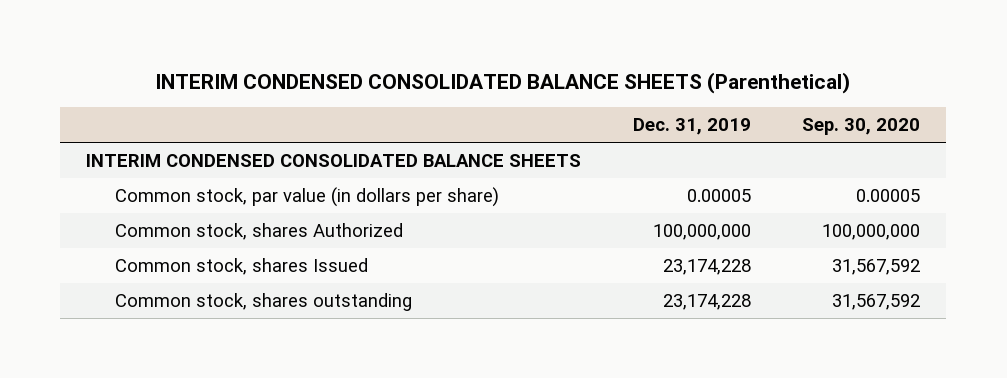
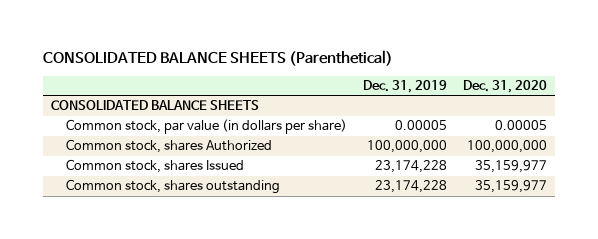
[155,71,851,94] INTERIM CONDENSED CONSOLIDATED BALANCE SHEETS (Parenthetical) -> [43,49,394,66] CONSOLIDATED BALANCE SHEETS (Parenthetical)
[802,118,921,136] Sep. 30, 2020 -> none
none -> [462,79,547,93] Dec. 31, 2020
[86,153,582,167] INTERIM CONDENSED CONSOLIDATED BALANCE SHEETS -> [51,100,260,111] CONSOLIDATED BALANCE SHEETS

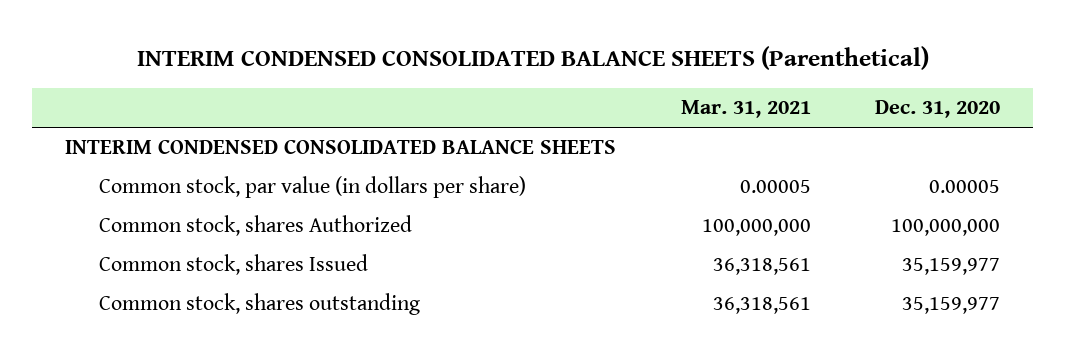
[43,49,394,66] CONSOLIDATED BALANCE SHEETS (Parenthetical) -> [136,46,929,71] INTERIM CONDENSED CONSOLIDATED BALANCE SHEETS (Parenthetical)
[363,79,448,93] Dec. 31, 2019 -> none
none -> [680,100,811,119] Mar. 31, 2021
[51,100,260,111] CONSOLIDATED BALANCE SHEETS -> [64,139,616,155] INTERIM CONDENSED CONSOLIDATED BALANCE SHEETS

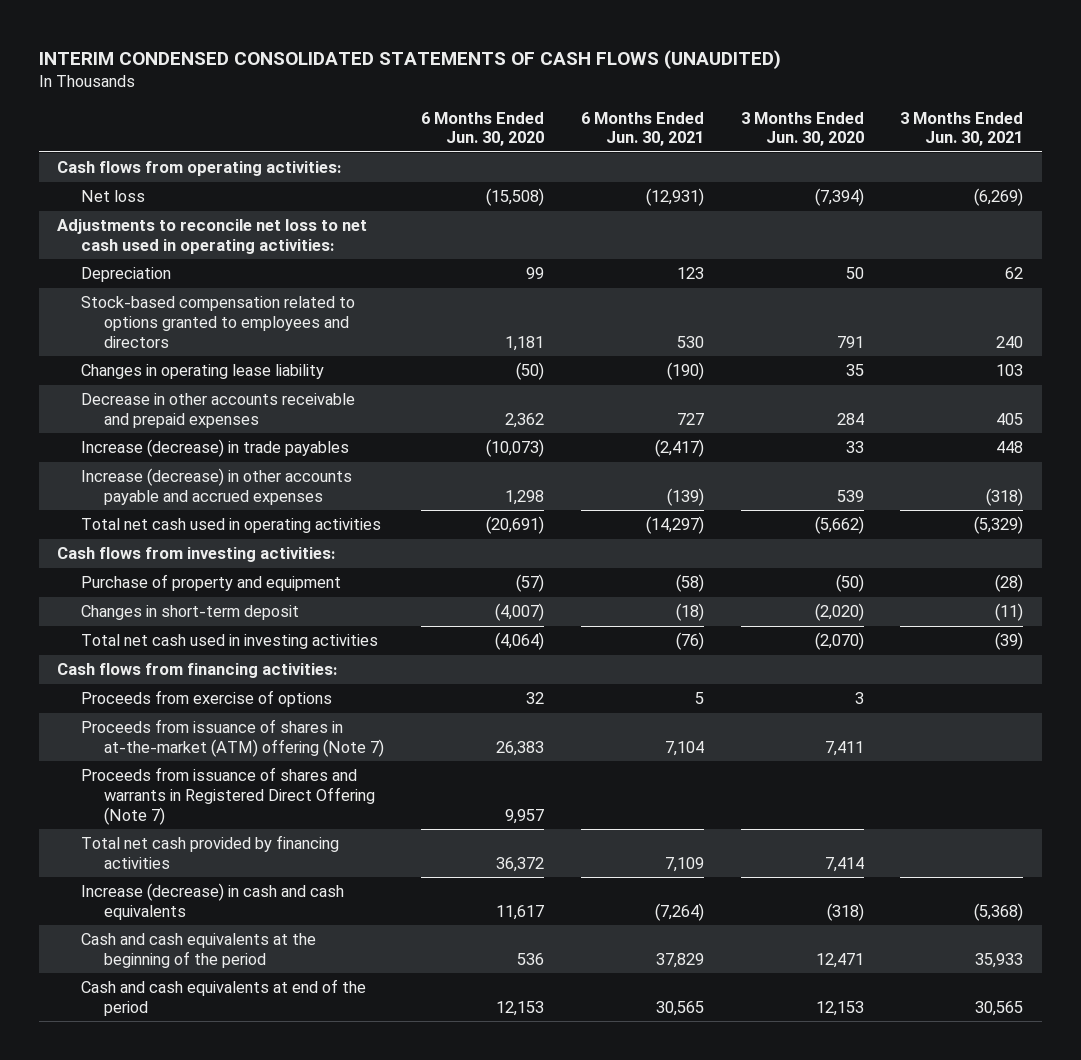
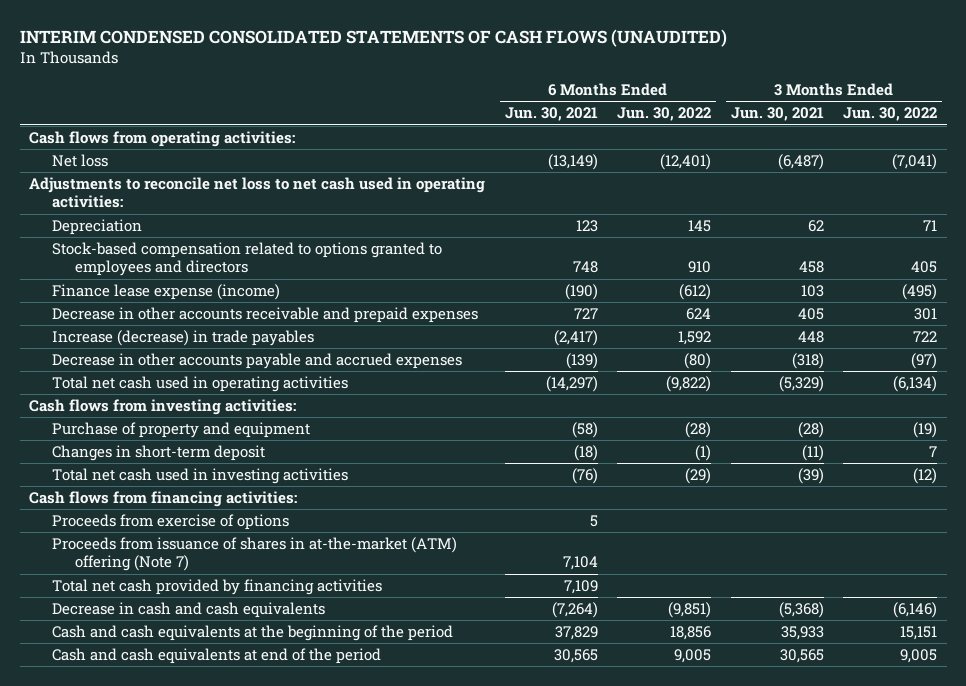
[420,111,544,147] 6 Months Ended Jun. 30, 2020 -> none
[740,111,864,147] 3 Months Ended Jun. 30, 2020 -> none
none -> [617,107,712,122] Jun. 30, 2022
none -> [843,107,938,122] Jun. 30, 2022
[645,188,704,207] (12,931) -> [547,154,598,171] (13,149)
[974,188,1024,207] (6,269) -> [777,154,824,171] (6,487)
[676,335,704,348] 530 -> [572,261,598,274] 748
[996,335,1024,348] 240 -> [798,261,824,274] 458
[80,364,324,380] Changes in operating lease liability -> [52,284,281,301] Finance lease expense (income)
[80,468,352,505] Increase (decrease) in other accounts payable and accrued expenses -> [52,353,463,370] Decrease in other accounts payable and accrued expenses
[80,767,375,825] Proceeds from issuance of shares and warrants in Registered Direct Offering (Note 7) -> none
[80,883,344,920] Increase (decrease) in cash and cash equivalents -> [52,602,326,619] Decrease in cash and cash equivalents

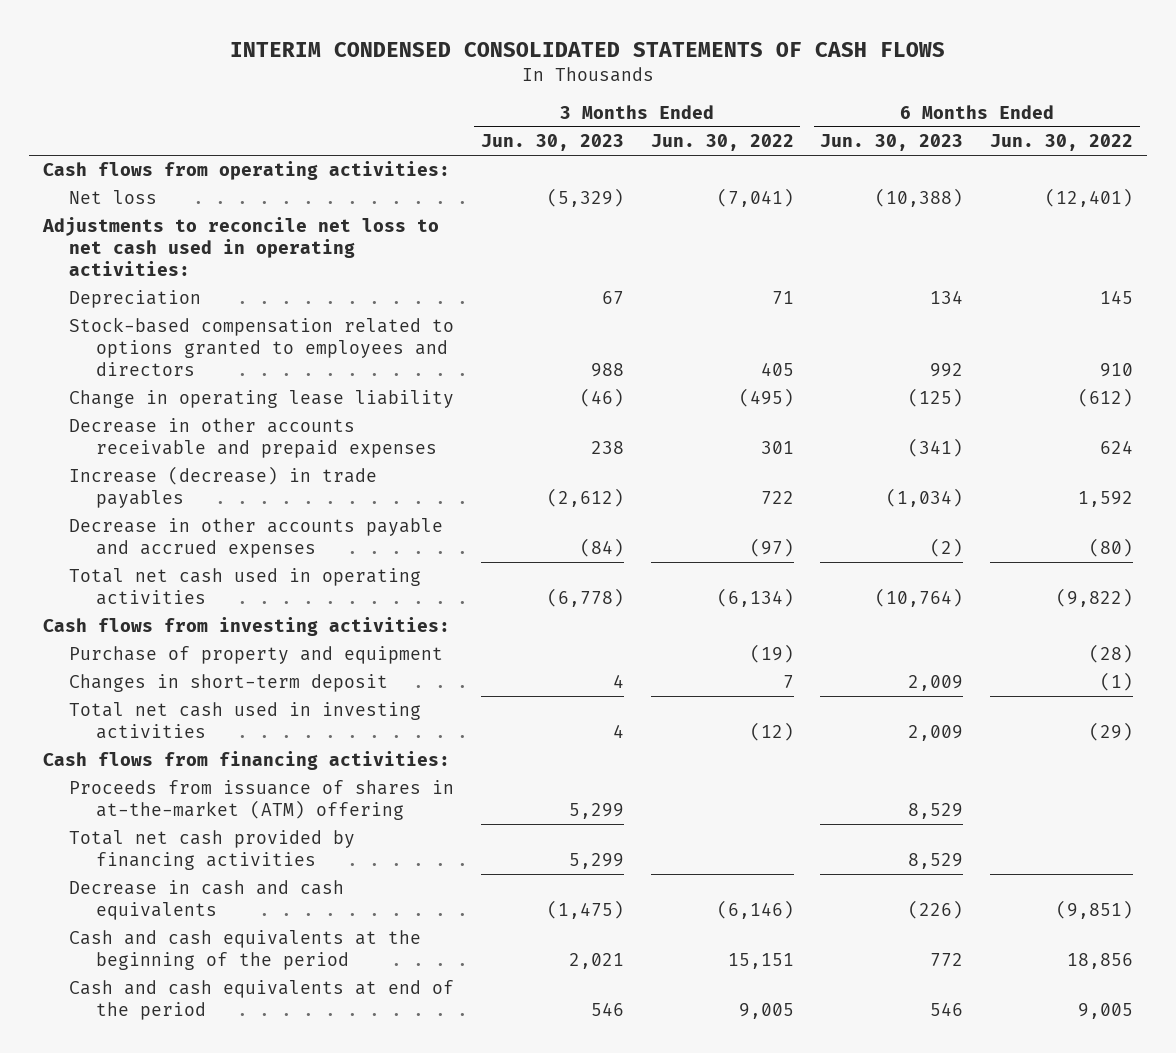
[19,28,727,47] INTERIM CONDENSED CONSOLIDATED STATEMENTS OF CASH FLOWS (UNAUDITED) -> [229,41,945,57] INTERIM CONDENSED CONSOLIDATED STATEMENTS OF CASH FLOWS
[504,107,598,122] Jun. 30, 2021 -> none
[730,107,824,122] Jun. 30, 2021 -> none
none -> [481,134,625,152] Jun. 30, 2023
none -> [820,134,964,152] Jun. 30, 2023
[52,284,281,301] Finance lease expense (income) -> [69,390,455,409] Change in operating lease liability
[52,514,290,531] Proceeds from exercise of options -> none
[52,537,458,572] Proceeds from issuance of shares in at-the-market (ATM) offering (Note 7) -> [69,780,455,821] Proceeds from issuance of shares in at-the-market (ATM) offering

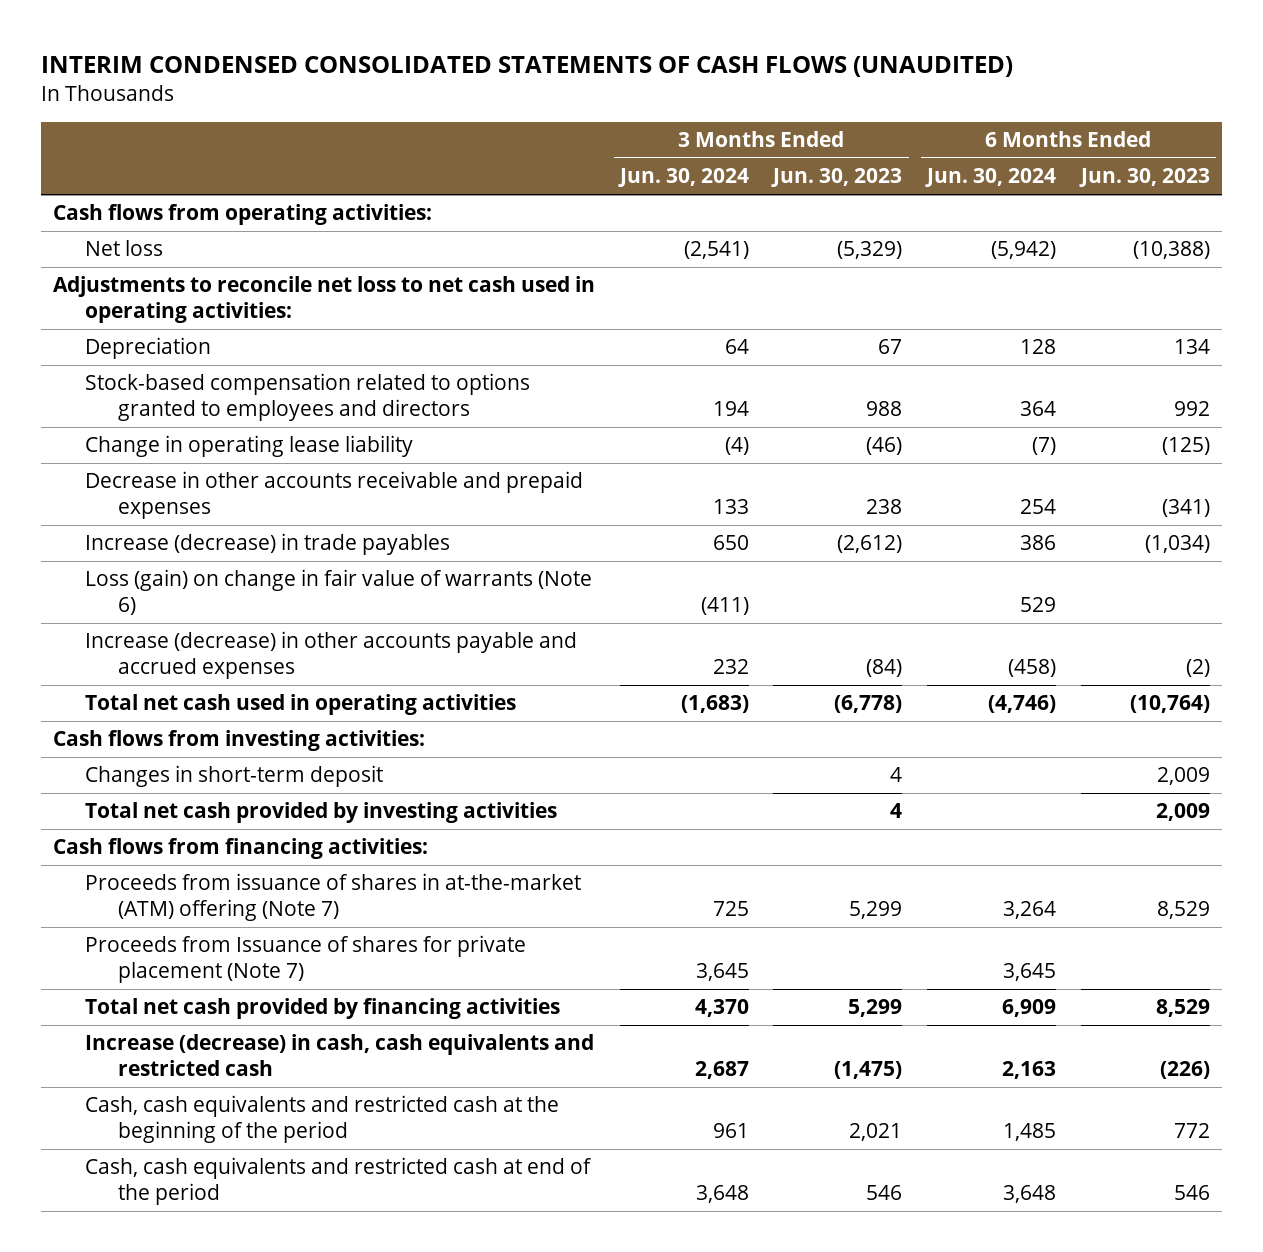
[229,41,945,57] INTERIM CONDENSED CONSOLIDATED STATEMENTS OF CASH FLOWS -> [41,56,1014,78] INTERIM CONDENSED CONSOLIDATED STATEMENTS OF CASH FLOWS (UNAUDITED)
[650,134,794,152] Jun. 30, 2022 -> none
[990,134,1134,152] Jun. 30, 2022 -> none
none -> [617,168,749,188] Jun. 30, 2024
none -> [925,168,1057,188] Jun. 30, 2024
none -> [85,569,593,616] Loss (gain) on change in fair value of warrants (Note 6)
[69,518,444,559] Decrease in other accounts payable and accrued expenses -> [85,631,578,680] Increase (decrease) in other accounts payable and accrued expenses
[69,646,444,665] Purchase of property and equipment -> none
[69,702,422,740] Total net cash used in investing activities -> [85,802,558,824] Total net cash provided by investing activities
[69,780,455,821] Proceeds from issuance of shares in at-the-market (ATM) offering -> [85,873,582,922] Proceeds from issuance of shares in at-the-market (ATM) offering (Note 7)
none -> [85,935,527,984] Proceeds from Issuance of shares for private placement (Note 7)
[69,880,345,921] Decrease in cash and cash equivalents -> [85,1034,595,1077] Increase (decrease) in cash, cash equivalents and restricted cash
[69,930,422,971] Cash and cash equivalents at the beginning of the period -> [85,1095,560,1144] Cash, cash equivalents and restricted cash at the beginning of the period
[69,980,455,1021] Cash and cash equivalents at end of the period -> [85,1157,593,1206] Cash, cash equivalents and restricted cash at end of the period

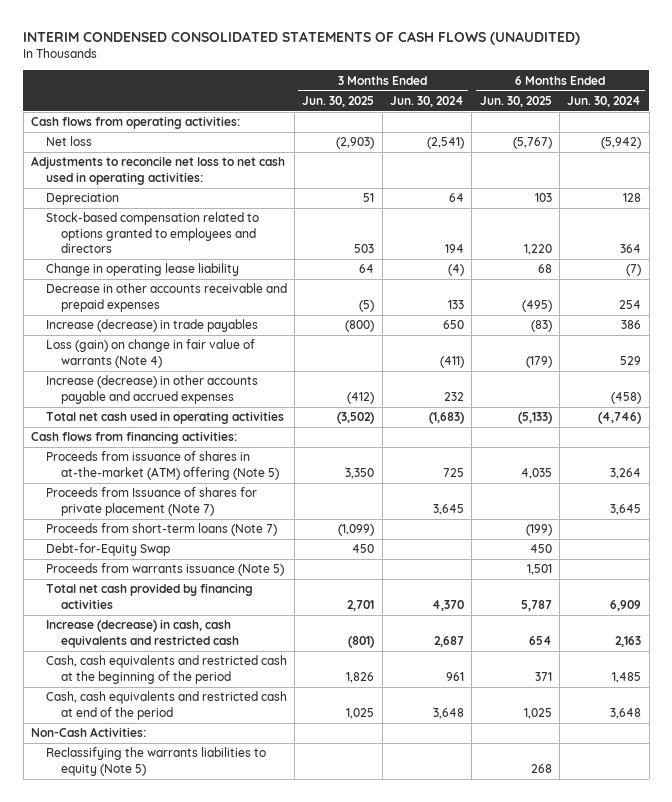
[771,168,903,188] Jun. 30, 2023 -> none
[1078,168,1210,188] Jun. 30, 2023 -> none
none -> [302,95,375,107] Jun. 30, 2025
none -> [479,95,552,107] Jun. 30, 2025
[85,569,593,616] Loss (gain) on change in fair value of warrants (Note 6) -> [45,339,255,368] Loss (gain) on change in fair value of warrants (Note 4)
[53,730,426,752] Cash flows from investing activities: -> none
[85,765,384,788] Changes in short-term deposit -> none
[85,802,558,824] Total net cash provided by investing activities -> none
[85,873,582,922] Proceeds from issuance of shares in at-the-market (ATM) offering (Note 7) -> [45,451,279,480] Proceeds from issuance of shares in at-the-market (ATM) offering (Note 5)
none -> [45,523,277,537] Proceeds from short-term loans (Note 7)
none -> [45,543,170,557] Debt-for-Equity Swap
none -> [45,563,284,577] Proceeds from warrants issuance (Note 5)
none -> [31,727,147,738] Non-Cash Activities:
none -> [45,747,266,776] Reclassifying the warrants liabilities to equity (Note 5)

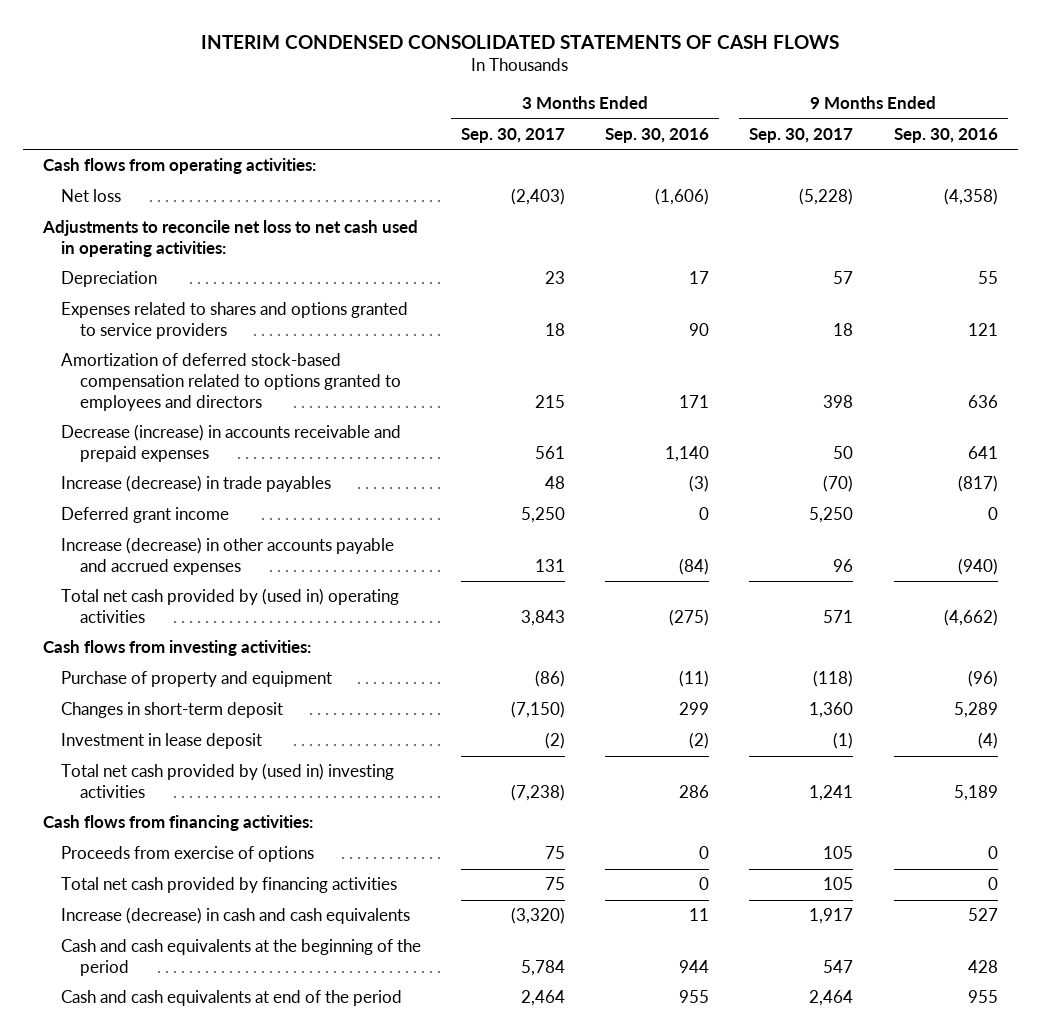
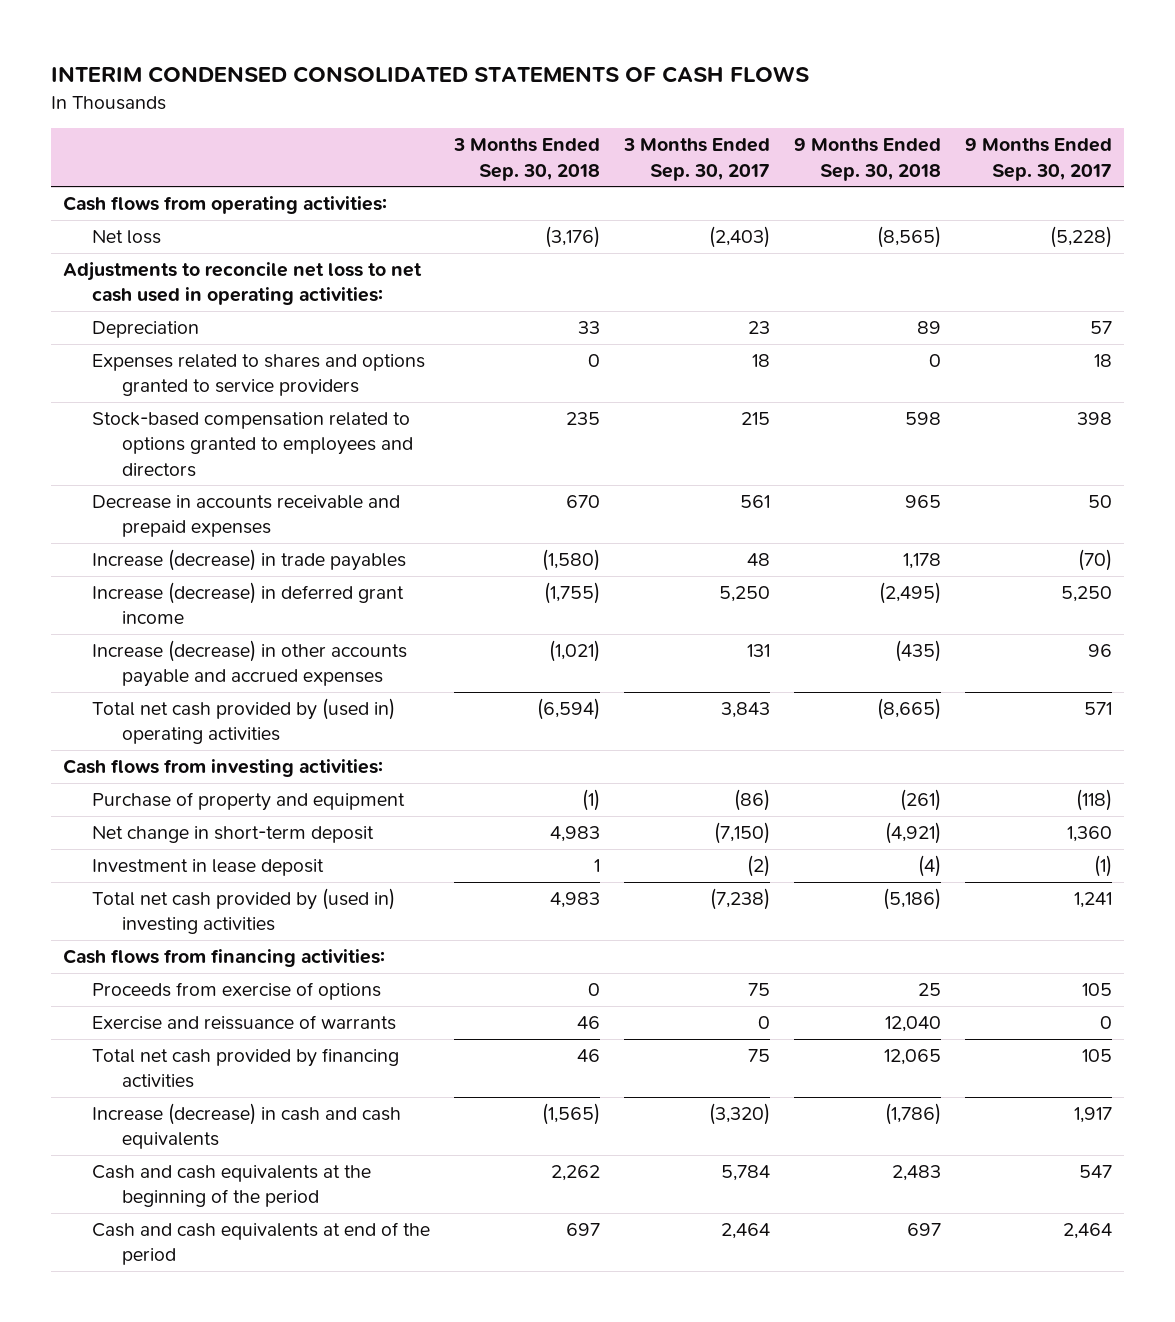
[605,127,710,143] Sep. 30, 2016 -> none
[893,127,998,143] Sep. 30, 2016 -> none
none -> [453,138,601,181] 3 Months Ended Sep. 30, 2018
none -> [793,138,941,181] 9 Months Ended Sep. 30, 2018
[61,353,401,411] Amortization of deferred stock-based compensation related to options granted to employees and directors -> [92,412,413,477] Stock-based compensation related to options granted to employees and directors
[61,424,402,463] Decrease (increase) in accounts receivable and prepaid expenses -> [92,495,401,538] Decrease in accounts receivable and prepaid expenses
[61,507,230,524] Deferred grant income -> [92,582,405,625] Increase (decrease) in deferred grant income
[61,702,284,719] Changes in short-term deposit -> [92,826,375,844] Net change in short-term deposit
none -> [92,1015,397,1031] Exercise and reissuance of warrants

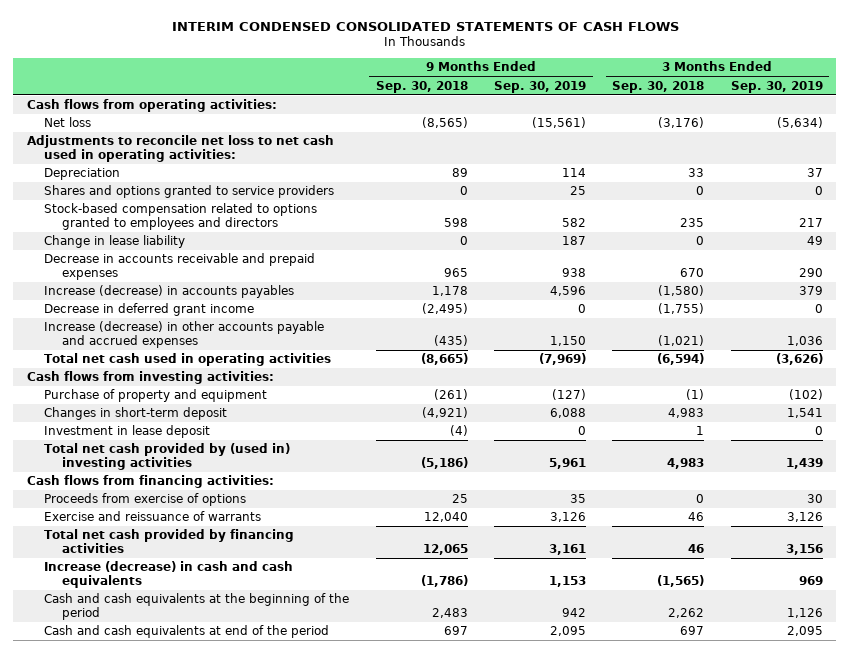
[623,138,771,181] 3 Months Ended Sep. 30, 2017 -> none
[964,138,1112,181] 9 Months Ended Sep. 30, 2017 -> none
none -> [493,80,586,93] Sep. 30, 2019
none -> [730,80,823,93] Sep. 30, 2019
[92,354,426,397] Expenses related to shares and options granted to service providers -> [44,185,335,199] Shares and options granted to service providers
none -> [44,235,186,249] Change in lease liability
[92,549,407,572] Increase (decrease) in trade payables -> [44,285,295,299] Increase (decrease) in accounts payables
[92,582,405,625] Increase (decrease) in deferred grant income -> [44,303,255,317] Decrease in deferred grant income
[92,698,396,745] Total net cash provided by (used in) operating activities -> [44,353,332,367] Total net cash used in operating activities
[92,826,375,844] Net change in short-term deposit -> [44,407,228,421] Changes in short-term deposit

